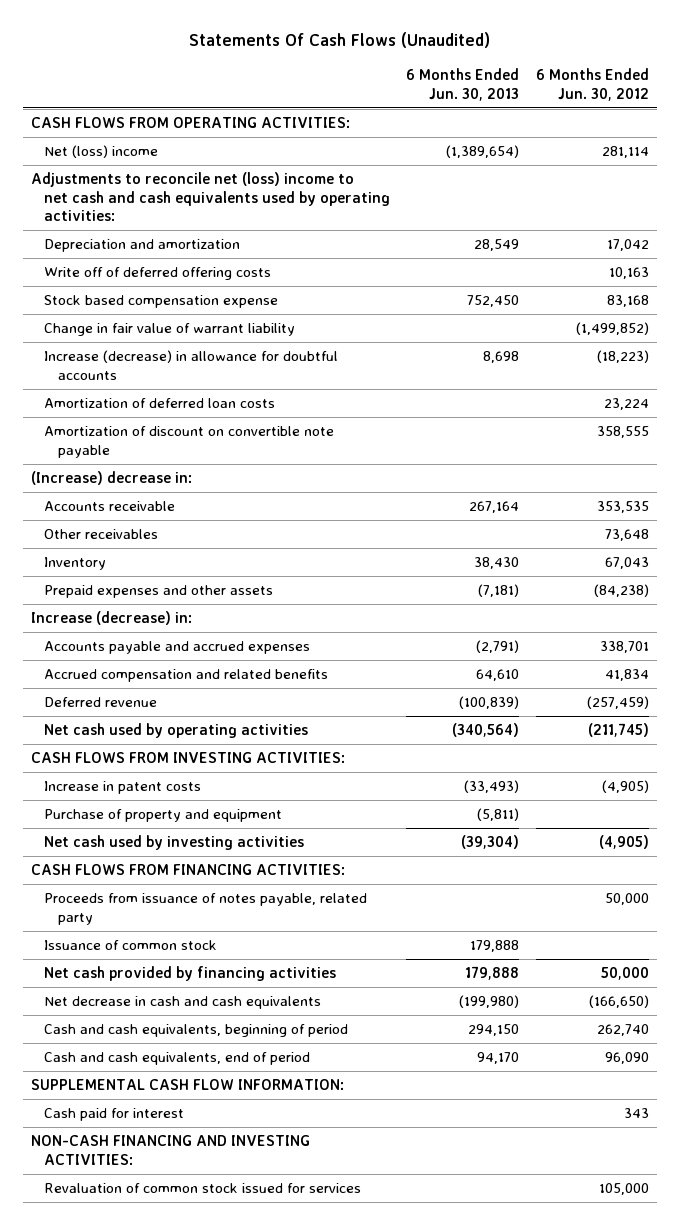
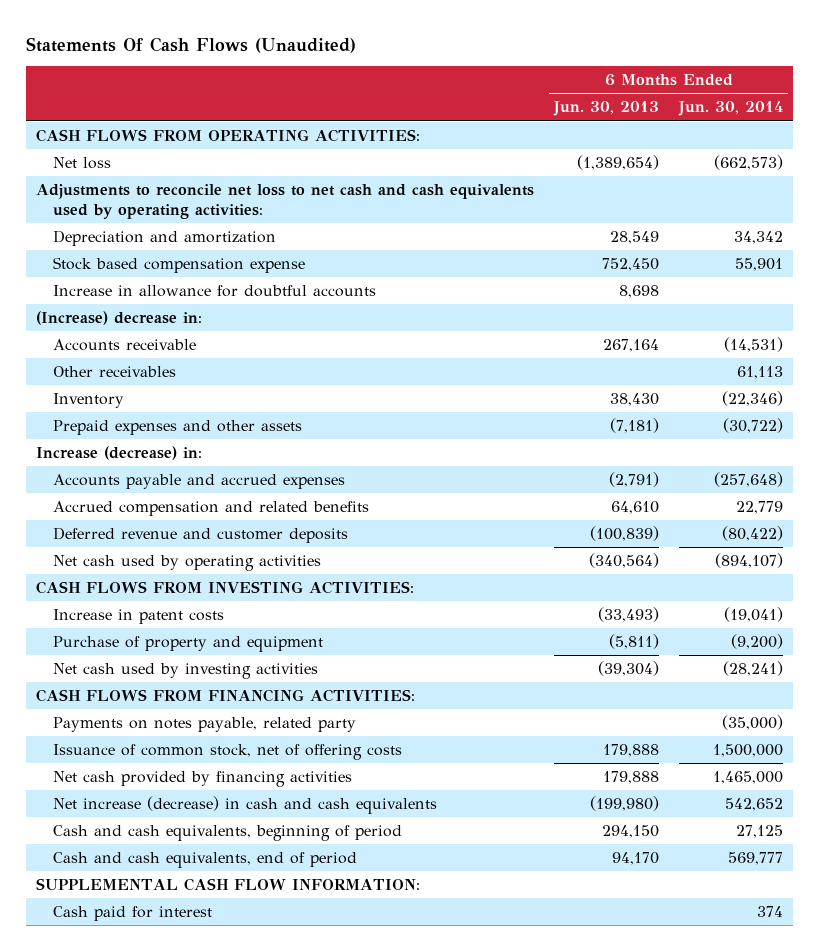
[535,68,649,101] 6 Months Ended Jun. 30, 2012 -> none
none -> [678,101,784,117] Jun. 30, 2014
[44,145,159,159] Net (loss) income -> [53,156,112,169] Net loss
[30,172,391,222] Adjustments to reconcile net (loss) income to net cash and cash equivalents used by operating activities: -> [36,183,535,219] Adjustments to reconcile net loss to net cash and cash equivalents used by operating activities:
[44,267,272,281] Write off of deferred offering costs -> none
[44,323,296,337] Change in fair value of warrant liability -> none
[44,398,276,409] Amortization of deferred loan costs -> none
[44,426,335,458] Amortization of discount on convertible note payable -> none
[44,350,339,380] Increase (decrease) in allowance for doubtful accounts -> [53,284,377,297] Increase in allowance for doubtful accounts
[44,697,158,708] Deferred revenue -> [53,526,349,543] Deferred revenue and customer deposits
[44,893,368,925] Proceeds from issuance of notes payable, related party -> none
none -> [53,716,357,732] Payments on notes payable, related party
[44,940,218,951] Issuance of common stock -> [53,743,403,760] Issuance of common stock, net of offering costs
[44,996,322,1010] Net decrease in cash and cash equivalents -> [53,795,438,814] Net increase (decrease) in cash and cash equivalents
[30,1135,310,1165] NON-CASH FINANCING AND INVESTING ACTIVITIES: -> none
[44,1183,362,1194] Revaluation of common stock issued for services -> none

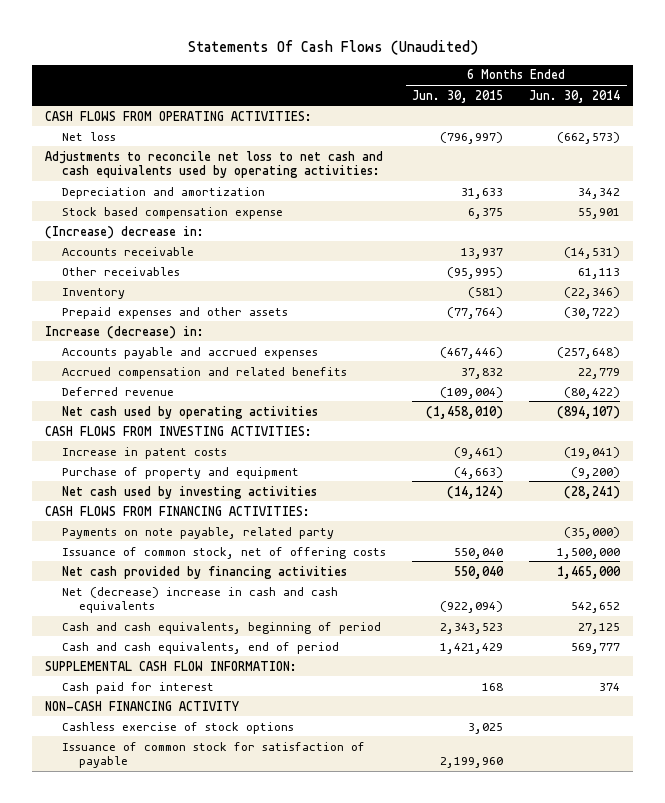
[553,101,660,117] Jun. 30, 2013 -> none
none -> [412,89,504,103] Jun. 30, 2015
[53,284,377,297] Increase in allowance for doubtful accounts -> none
[53,526,349,543] Deferred revenue and customer deposits -> [61,386,174,396] Deferred revenue
[53,716,357,732] Payments on notes payable, related party -> [61,526,334,539] Payments on note payable, related party
[53,795,438,814] Net increase (decrease) in cash and cash equivalents -> [61,586,338,614] Net (decrease) increase in cash and cash equivalents
none -> [45,700,240,711] NON-CASH FINANCING ACTIVITY
none -> [61,721,294,734] Cashless exercise of stock options
none -> [61,741,365,769] Issuance of common stock for satisfaction of payable

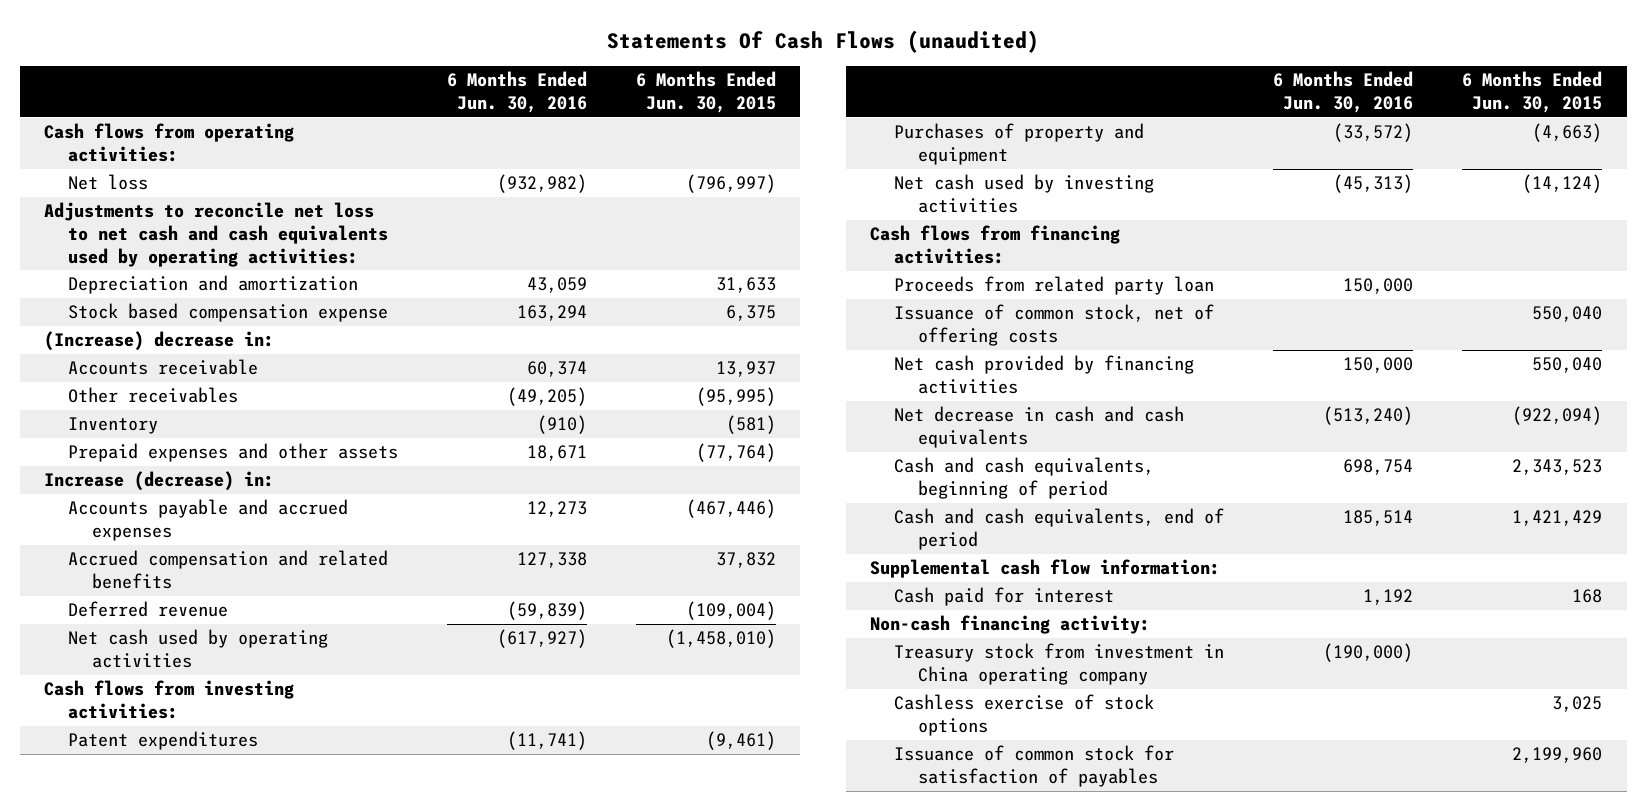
[187,39,478,55] Statements Of Cash Flows (Unaudited) -> [607,29,1040,53] Statements Of Cash Flows (unaudited)
[529,89,621,103] Jun. 30, 2014 -> none
none -> [446,71,587,114] 6 Months Ended Jun. 30, 2016
[45,110,313,121] CASH FLOWS FROM OPERATING ACTIVITIES: -> [44,123,295,163] Cash flows from operating activities:
[45,425,313,436] CASH FLOWS FROM INVESTING ACTIVITIES: -> [44,680,295,720] Cash flows from investing activities:
[61,446,227,459] Increase in patent costs -> [67,731,258,751] Patent expenditures
[61,466,299,479] Purchase of property and equipment -> [894,123,1145,166] Purchases of property and equipment
[61,526,334,539] Payments on note payable, related party -> none
[45,505,311,516] CASH FLOWS FROM FINANCING ACTIVITIES: -> [870,225,1121,265] Cash flows from financing activities:
none -> [894,276,1215,296] Proceeds from related party loan
[61,586,338,614] Net (decrease) increase in cash and cash equivalents -> [894,406,1185,449] Net decrease in cash and cash equivalents
[45,660,298,671] SUPPLEMENTAL CASH FLOW INFORMATION: -> [870,559,1221,579] Supplemental cash flow information:
[45,700,240,711] NON-CASH FINANCING ACTIVITY -> [870,615,1151,635] Non-cash financing activity:
none -> [894,643,1225,686] Treasury stock from investment in China operating company
[61,741,365,769] Issuance of common stock for satisfaction of payable -> [894,745,1175,788] Issuance of common stock for satisfaction of payables

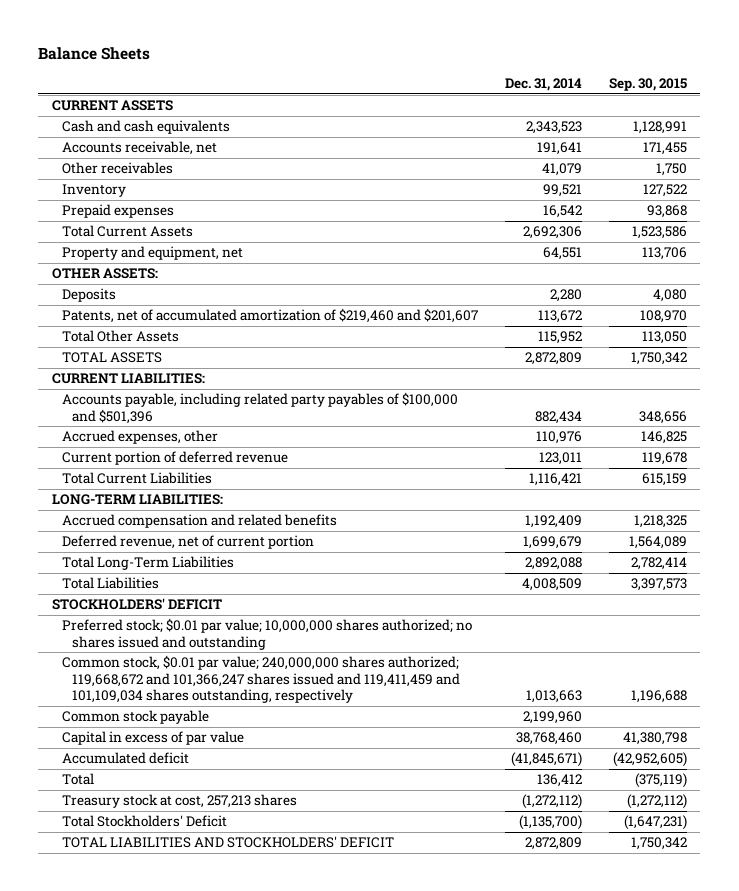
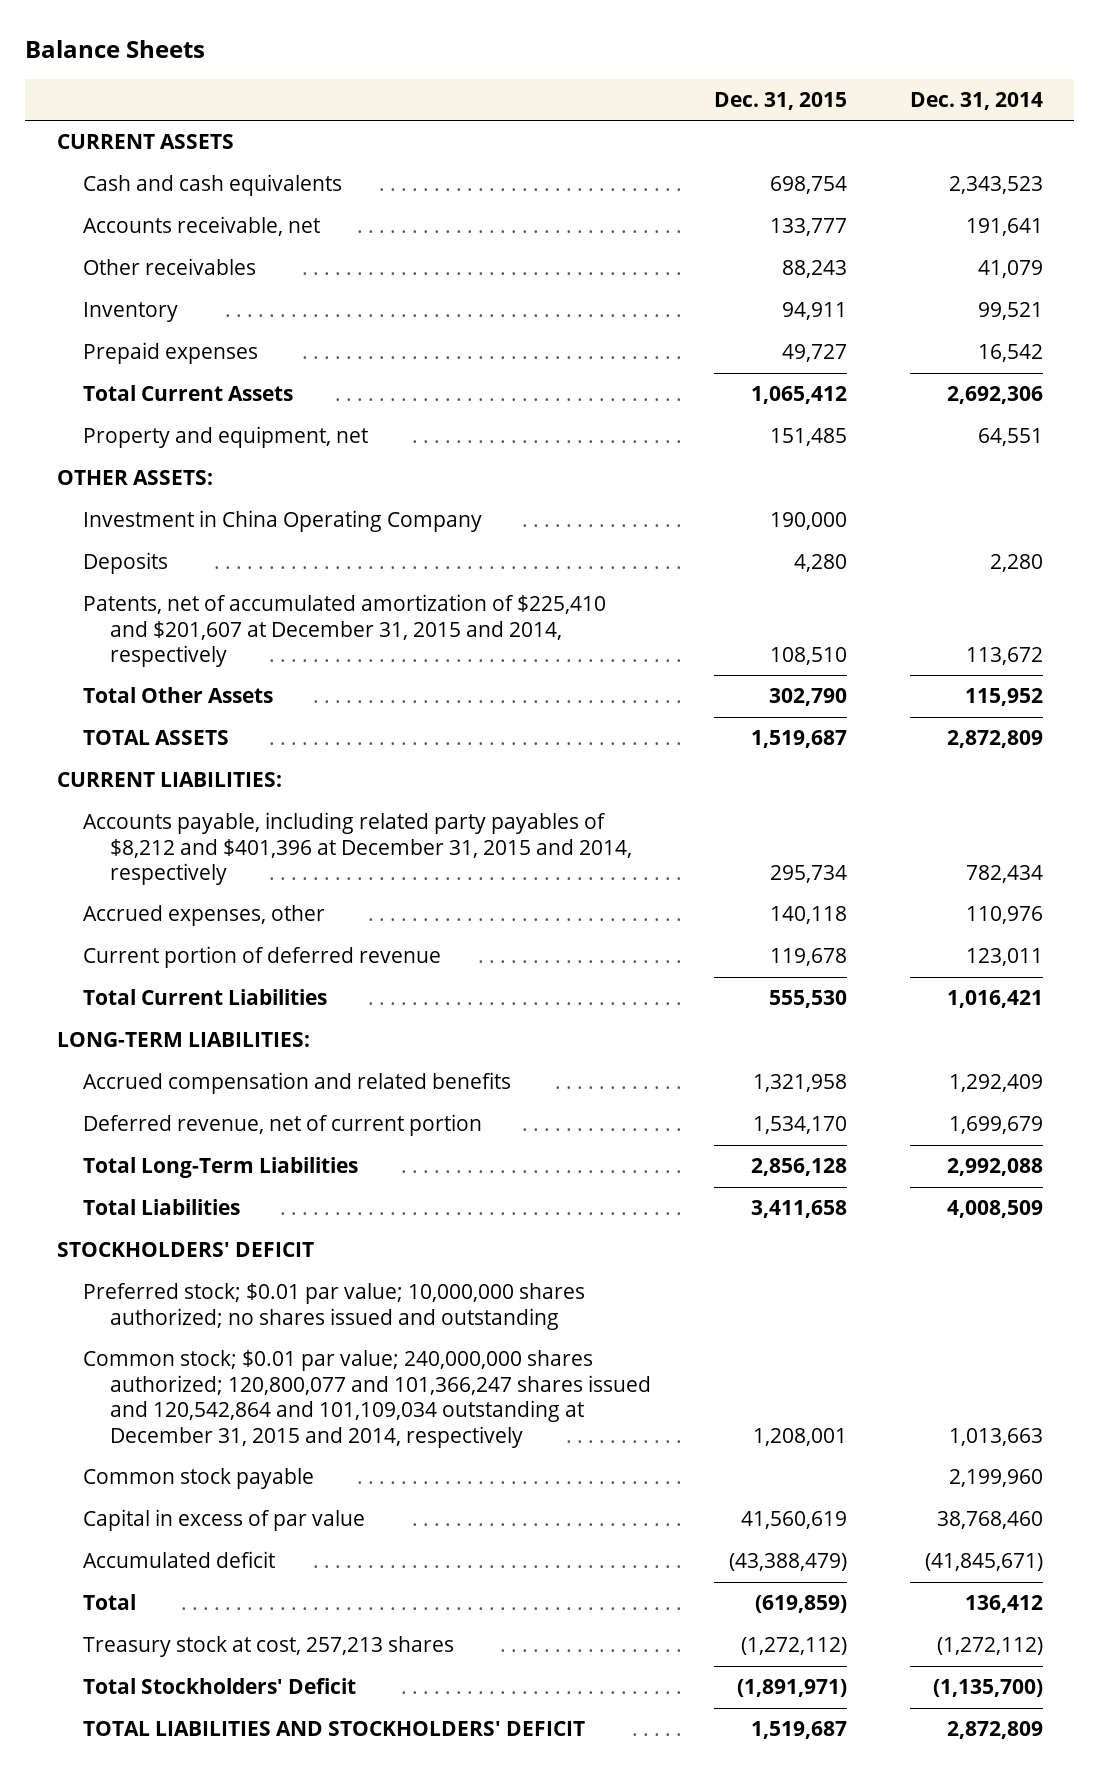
[609,78,688,92] Sep. 30, 2015 -> none
none -> [713,91,847,110] Dec. 31, 2015
none -> [83,510,483,533] Investment in China Operating Company
[62,308,479,324] Patents, net of accumulated amortization of $219,460 and $201,607 -> [83,594,607,668] Patents, net of accumulated amortization of $225,410 and $201,607 at December 31, 2015 and 2014, respectively
[62,392,459,424] Accounts payable, including related party payables of $100,000 and $501,396 -> [83,812,632,886] Accounts payable, including related party payables of $8,212 and $401,396 at December 31, 2015 and 2014, respectively
[535,410,583,424] 882,434 -> [965,865,1043,884] 782,434
[529,473,583,487] 1,116,421 -> [946,990,1043,1009] 1,016,421
[525,515,583,529] 1,192,409 -> [948,1074,1043,1093] 1,292,409
[525,557,583,571] 2,892,088 -> [946,1158,1043,1177] 2,992,088
[62,655,461,704] Common stock, $0.01 par value; 240,000,000 shares authorized; 119,668,672 and 101,366,247 shares issued and 119,411,459 and 101,109,034 shares outstanding, respectively -> [83,1350,651,1448] Common stock; $0.01 par value; 240,000,000 shares authorized; 120,800,077 and 101,366,247 shares issued and 120,542,864 and 101,109,034 outstanding at December 31, 2015 and 2014, respectively

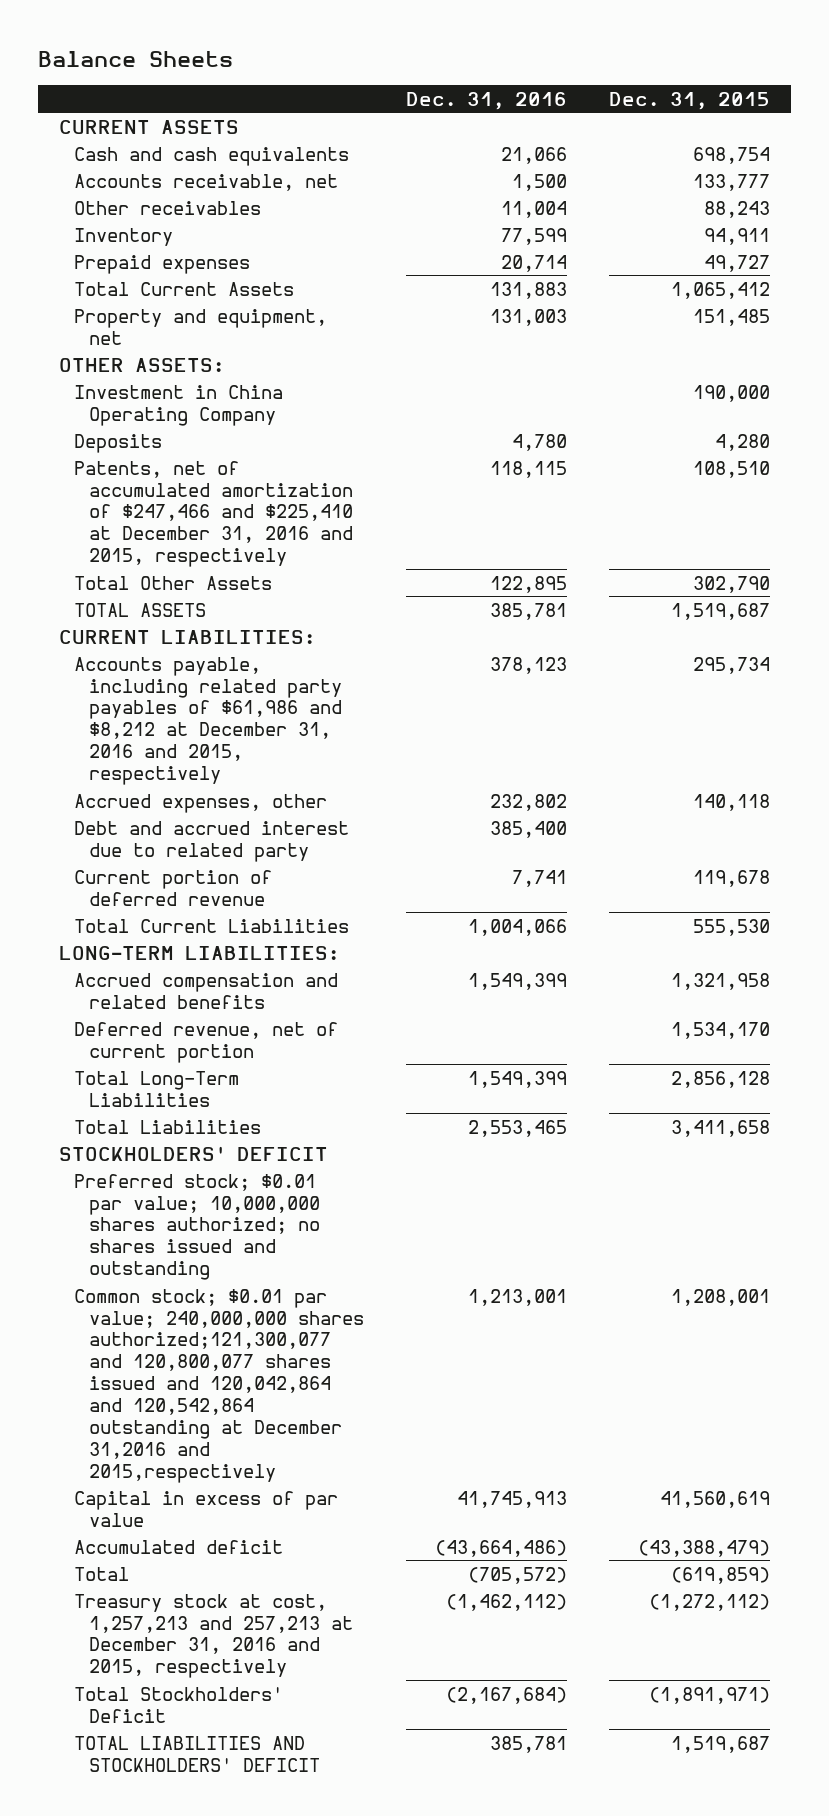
[909,91,1043,110] Dec. 31, 2014 -> none
none -> [406,91,568,110] Dec. 31, 2016
[83,594,607,668] Patents, net of accumulated amortization of $225,410 and $201,607 at December 31, 2015 and 2014, respectively -> [74,460,354,568] Patents, net of accumulated amortization of $247,466 and $225,410 at December 31, 2016 and 2015, respectively
[83,812,632,886] Accounts payable, including related party payables of $8,212 and $401,396 at December 31, 2015 and 2014, respectively -> [74,656,343,785] Accounts payable, including related party payables of $61,986 and $8,212 at December 31, 2016 and 2015, respectively
none -> [74,820,350,862] Debt and accrued interest due to related party
[83,1468,315,1490] Common stock payable -> none
[83,1350,651,1448] Common stock; $0.01 par value; 240,000,000 shares authorized; 120,800,077 and 101,366,247 shares issued and 120,542,864 and 101,109,034 outstanding at December 31, 2015 and 2014, respectively -> [74,1288,365,1483] Common stock; $0.01 par value; 240,000,000 shares authorized;121,300,077 and 120,800,077 shares issued and 120,042,864 and 120,542,864 outstanding at December 31,2016 and 2015,respectively
[83,1636,455,1658] Treasury stock at cost, 257,213 shares -> [74,1593,354,1679] Treasury stock at cost, 1,257,213 and 257,213 at December 31, 2016 and 2015, respectively

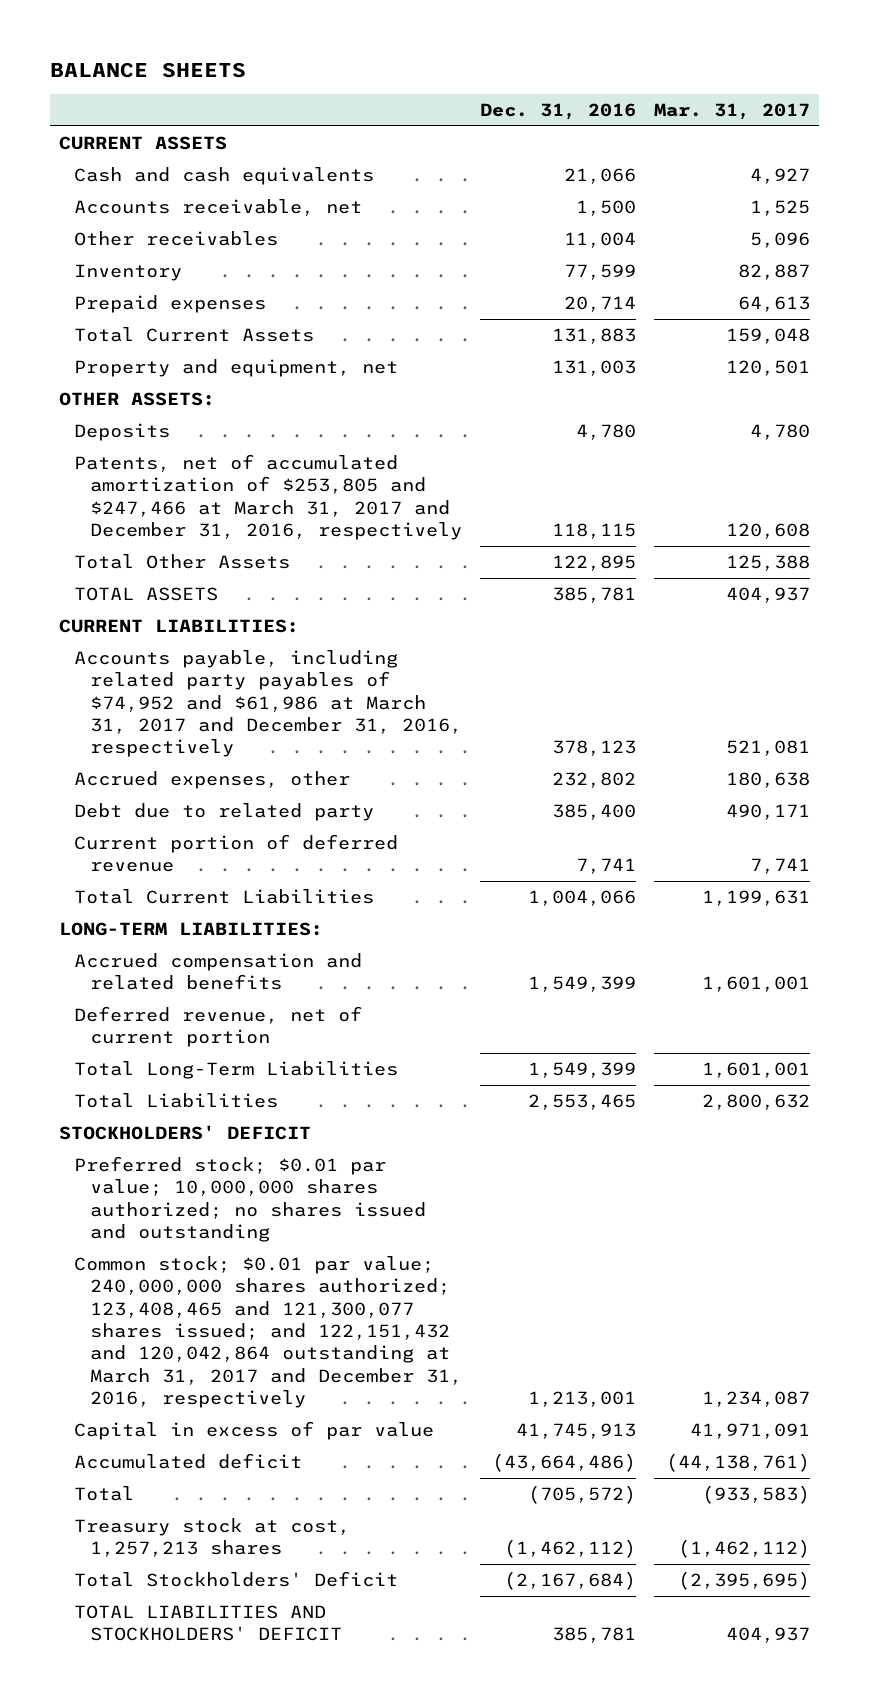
[37,50,233,67] Balance Sheets -> [49,61,246,78] BALANCE SHEETS
[608,91,770,110] Dec. 31, 2015 -> none
none -> [654,103,811,121] Mar. 31, 2017
[74,384,284,426] Investment in China Operating Company -> none
[74,460,354,568] Patents, net of accumulated amortization of $247,466 and $225,410 at December 31, 2016 and 2015, respectively -> [74,453,462,540] Patents, net of accumulated amortization of $253,805 and $247,466 at March 31, 2017 and December 31, 2016, respectively
[74,656,343,785] Accounts payable, including related party payables of $61,986 and $8,212 at December 31, 2016 and 2015, respectively -> [74,649,462,758] Accounts payable, including related party payables of $74,952 and $61,986 at March 31, 2017 and December 31, 2016, respectively
[74,820,350,862] Debt and accrued interest due to related party -> [74,802,375,821] Debt due to related party
[74,1288,365,1483] Common stock; $0.01 par value; 240,000,000 shares authorized;121,300,077 and 120,800,077 shares issued and 120,042,864 and 120,542,864 outstanding at December 31,2016 and 2015,respectively -> [74,1255,462,1408] Common stock; $0.01 par value; 240,000,000 shares authorized; 123,408,465 and 121,300,077 shares issued; and 122,151,432 and 120,042,864 outstanding at March 31, 2017 and December 31, 2016, respectively
[74,1593,354,1679] Treasury stock at cost, 1,257,213 and 257,213 at December 31, 2016 and 2015, respectively -> [74,1517,351,1558] Treasury stock at cost, 1,257,213 shares

